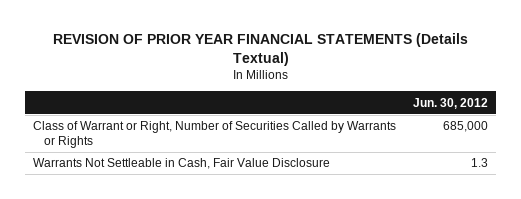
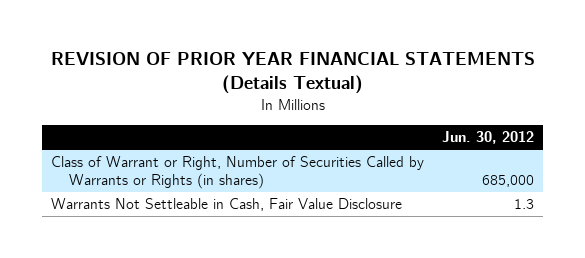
[33,121,397,148] Class of Warrant or Right, Number of Securities Called by Warrants or Rights -> [50,156,424,190] Class of Warrant or Right, Number of Securities Called by Warrants or Rights (in shares)

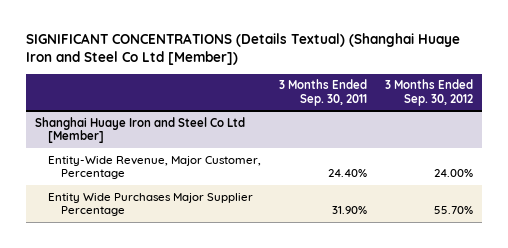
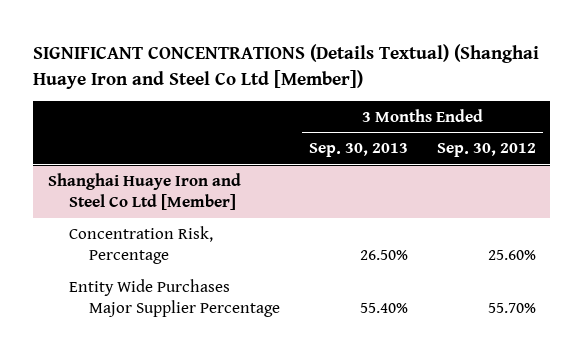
[278,79,367,107] 3 Months Ended Sep. 30, 2011 -> none
none -> [309,143,409,158] Sep. 30, 2013
[47,155,261,180] Entity-Wide Revenue, Major Customer, Percentage -> none
none -> [68,225,213,265] Concentration Risk, Percentage

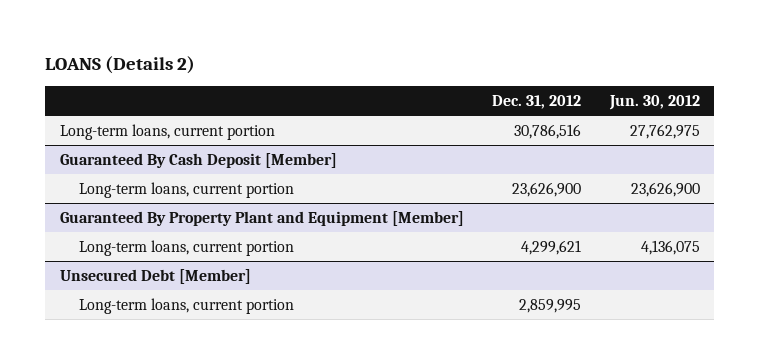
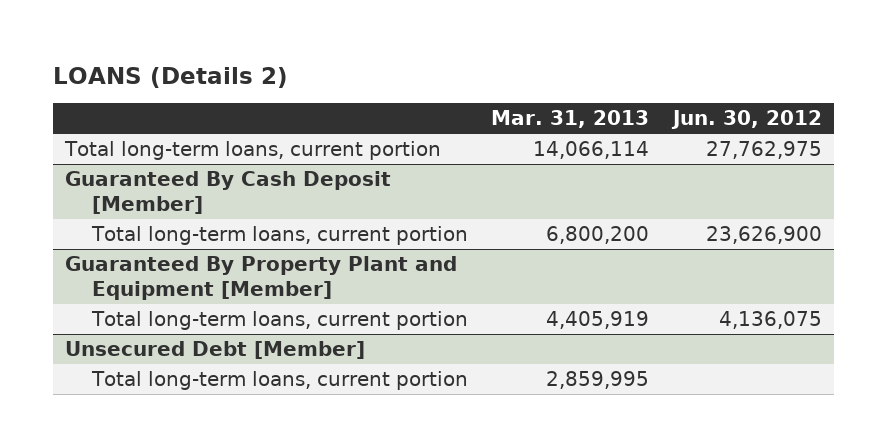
[492,95,582,110] Dec. 31, 2012 -> none
none -> [491,110,650,129] Mar. 31, 2013
[59,123,275,140] Long-term loans, current portion -> [64,141,442,161] Total long-term loans, current portion
[79,181,295,198] Long-term loans, current portion -> [90,226,468,246] Total long-term loans, current portion
[79,239,295,256] Long-term loans, current portion -> [90,311,468,331] Total long-term loans, current portion
[79,297,295,314] Long-term loans, current portion -> [90,371,468,391] Total long-term loans, current portion

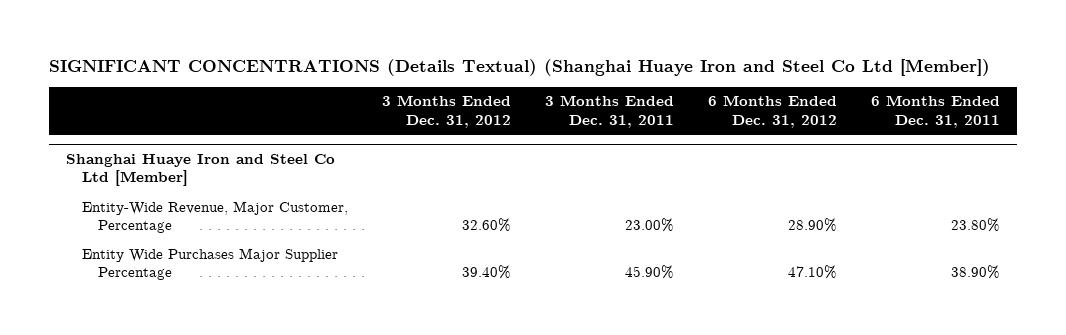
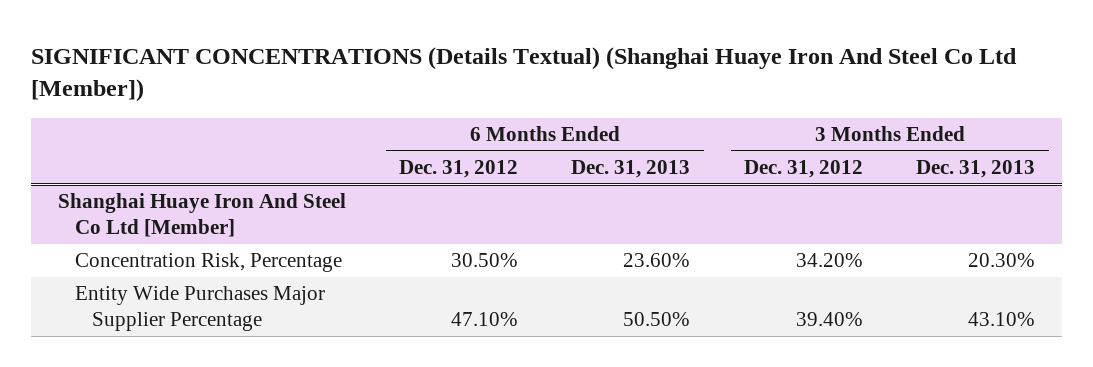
[48,58,990,76] SIGNIFICANT CONCENTRATIONS (Details Textual) (Shanghai Huaye Iron and Steel Co Ltd [Member]) -> [30,46,1017,103] SIGNIFICANT CONCENTRATIONS (Details Textual) (Shanghai Huaye Iron And Steel Co Ltd [Member])
[545,95,675,128] 3 Months Ended Dec. 31, 2011 -> none
[871,95,1001,128] 6 Months Ended Dec. 31, 2011 -> none
none -> [571,160,691,179] Dec. 31, 2013
none -> [916,160,1036,179] Dec. 31, 2013
[81,200,348,234] Entity-Wide Revenue, Major Customer, Percentage -> none
[65,153,335,187] Shanghai Huaye Iron and Steel Co Ltd [Member] -> [57,193,346,238] Shanghai Huaye Iron And Steel Co Ltd [Member]
none -> [75,253,343,273] Concentration Risk, Percentage

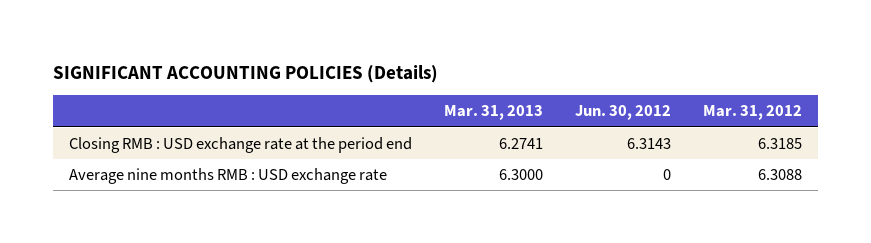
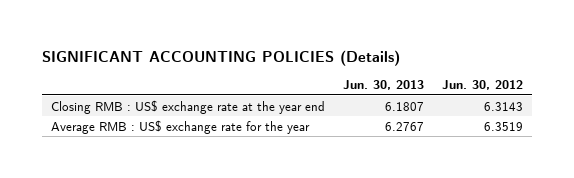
[444,105,544,121] Mar. 31, 2013 -> none
[702,105,802,121] Mar. 31, 2012 -> none
none -> [343,79,425,90] Jun. 30, 2013
[69,137,413,154] Closing RMB : USD exchange rate at the period end -> [51,99,326,114] Closing RMB : US$ exchange rate at the year end
[69,168,388,185] Average nine months RMB : USD exchange rate -> [51,119,311,134] Average RMB : US$ exchange rate for the year
[663,169,672,181] 0 -> [484,121,524,131] 6.3519

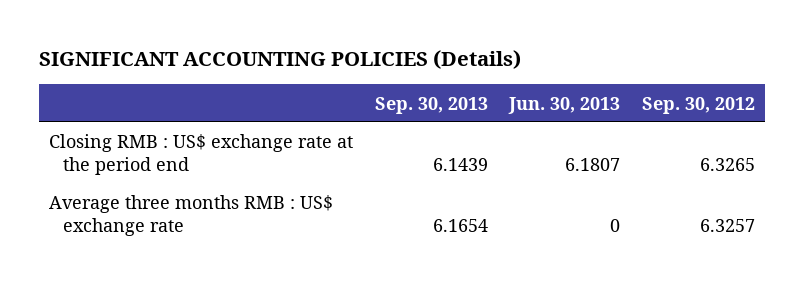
[442,79,524,90] Jun. 30, 2012 -> none
none -> [374,96,488,114] Sep. 30, 2013
none -> [641,96,755,114] Sep. 30, 2012
[51,99,326,114] Closing RMB : US$ exchange rate at the year end -> [49,134,354,176] Closing RMB : US$ exchange rate at the period end
[51,119,311,134] Average RMB : US$ exchange rate for the year -> [49,195,334,237] Average three months RMB : US$ exchange rate
[385,121,425,131] 6.2767 -> [610,219,621,233] 0

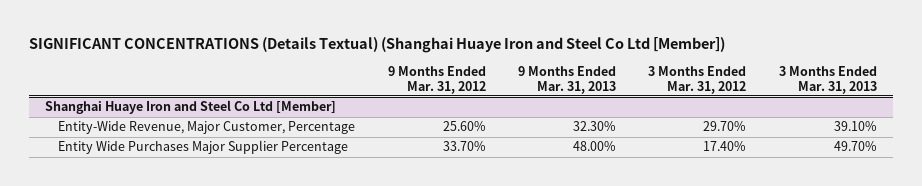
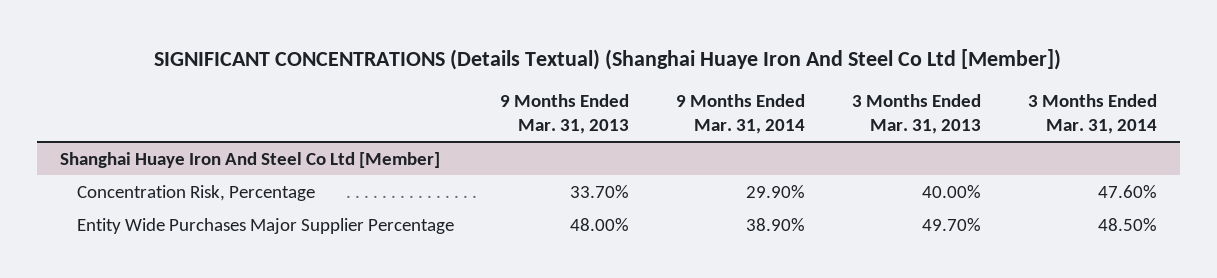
[29,36,726,53] SIGNIFICANT CONCENTRATIONS (Details Textual) (Shanghai Huaye Iron and Steel Co Ltd [Member]) -> [154,48,1062,70] SIGNIFICANT CONCENTRATIONS (Details Textual) (Shanghai Huaye Iron And Steel Co Ltd [Member])
[387,66,486,94] 9 Months Ended Mar. 31, 2012 -> none
[648,66,747,94] 3 Months Ended Mar. 31, 2012 -> none
none -> [676,94,806,134] 9 Months Ended Mar. 31, 2014
none -> [1027,94,1157,134] 3 Months Ended Mar. 31, 2014
[58,121,356,135] Entity-Wide Revenue, Major Customer, Percentage -> none
[45,100,337,115] Shanghai Huaye Iron and Steel Co Ltd [Member] -> [60,151,441,168] Shanghai Huaye Iron And Steel Co Ltd [Member]
none -> [76,184,315,201] Concentration Risk, Percentage

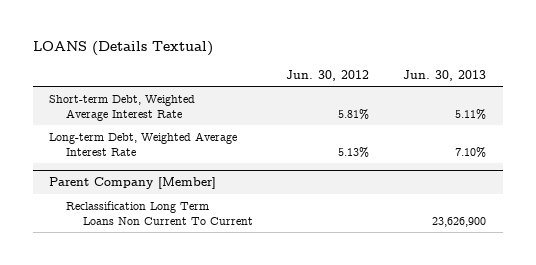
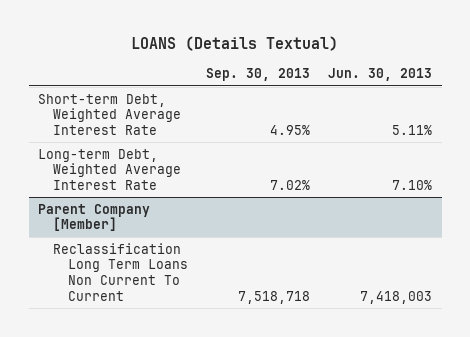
[286,70,370,82] Jun. 30, 2012 -> none
none -> [205,68,310,82] Sep. 30, 2013
[432,217,487,228] 23,626,900 -> [360,290,433,304] 7,418,003

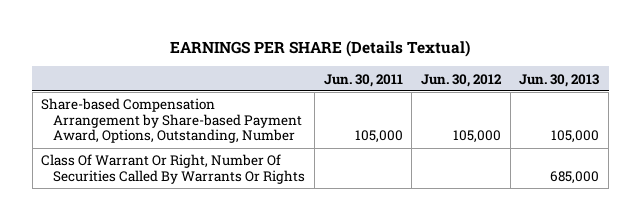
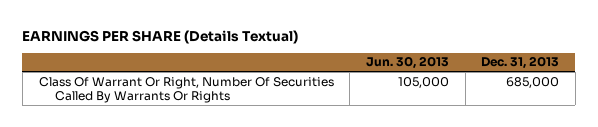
[323,73,403,87] Jun. 30, 2011 -> none
[421,73,503,87] Jun. 30, 2012 -> none
none -> [481,56,560,70] Dec. 31, 2013
[41,98,303,144] Share-based Compensation Arrangement by Share-based Payment Award, Options, Outstanding, Number -> none
[550,170,600,184] 685,000 -> [397,76,449,88] 105,000

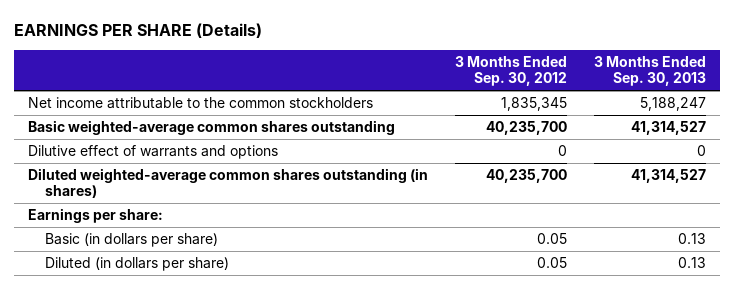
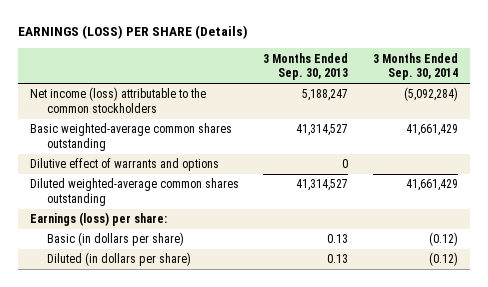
[14,23,263,39] EARNINGS PER SHARE (Details) -> [17,25,248,40] EARNINGS (LOSS) PER SHARE (Details)
[455,56,568,87] 3 Months Ended Sep. 30, 2012 -> none
none -> [372,52,458,81] 3 Months Ended Sep. 30, 2014
[27,96,373,109] Net income attributable to the common stockholders -> [30,87,207,113] Net income (loss) attributable to the common stockholders
[27,167,428,199] Diluted weighted-average common shares outstanding (in shares) -> [30,178,240,206] Diluted weighted-average common shares outstanding
[27,207,163,223] Earnings per share: -> [30,212,168,227] Earnings (loss) per share:

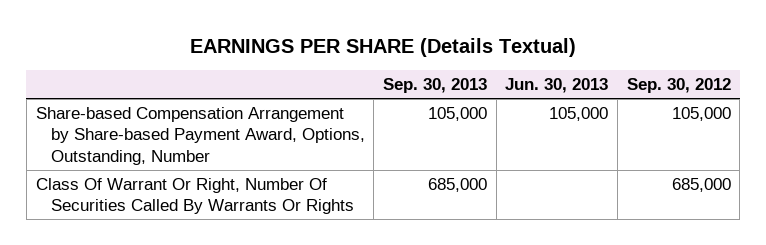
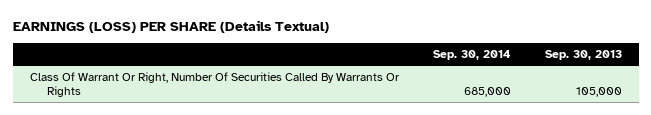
[190,38,577,58] EARNINGS PER SHARE (Details Textual) -> [12,19,329,33] EARNINGS (LOSS) PER SHARE (Details Textual)
[505,78,609,94] Jun. 30, 2013 -> none
[626,78,731,94] Sep. 30, 2012 -> none
none -> [432,50,511,61] Sep. 30, 2014
[35,106,365,165] Share-based Compensation Arrangement by Share-based Payment Award, Options, Outstanding, Number -> none
[427,177,487,192] 685,000 -> [575,86,622,97] 105,000

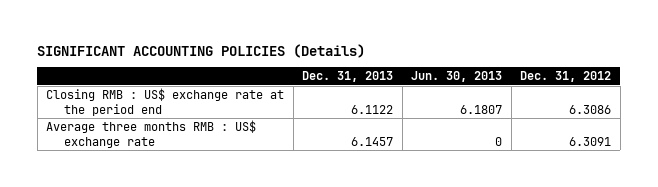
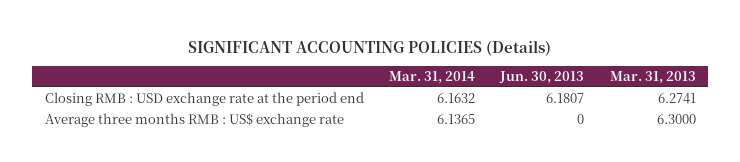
[302,71,394,83] Dec. 31, 2013 -> none
[520,71,612,83] Dec. 31, 2012 -> none
none -> [389,71,476,85] Mar. 31, 2014
none -> [609,71,696,85] Mar. 31, 2013
[46,88,285,116] Closing RMB : US$ exchange rate at the period end -> [44,92,364,107] Closing RMB : USD exchange rate at the period end

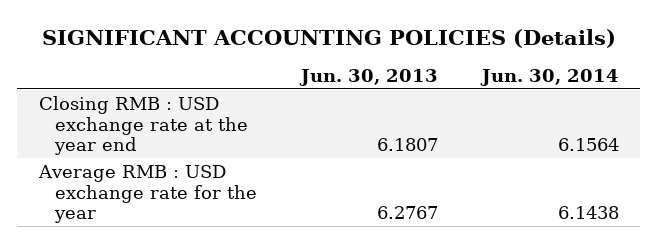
[389,71,476,85] Mar. 31, 2014 -> none
[609,71,696,85] Mar. 31, 2013 -> none
none -> [479,68,619,86] Jun. 30, 2014
[44,92,364,107] Closing RMB : USD exchange rate at the period end -> [38,95,249,156] Closing RMB : USD exchange rate at the year end
[44,113,344,128] Average three months RMB : US$ exchange rate -> [37,164,258,224] Average RMB : USD exchange rate for the year
[577,114,585,125] 0 -> [376,206,438,220] 6.2767

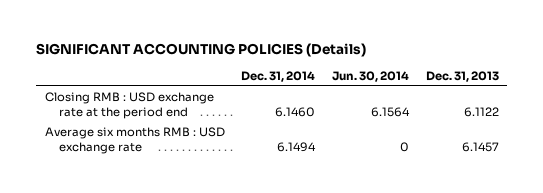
[298,68,438,86] Jun. 30, 2013 -> none
none -> [241,71,316,83] Dec. 31, 2014
none -> [425,71,499,83] Dec. 31, 2013
[38,95,249,156] Closing RMB : USD exchange rate at the year end -> [44,92,214,120] Closing RMB : USD exchange rate at the period end
[37,164,258,224] Average RMB : USD exchange rate for the year -> [44,127,225,155] Average six months RMB : USD exchange rate
[557,206,619,220] 6.1438 -> [400,142,410,153] 0

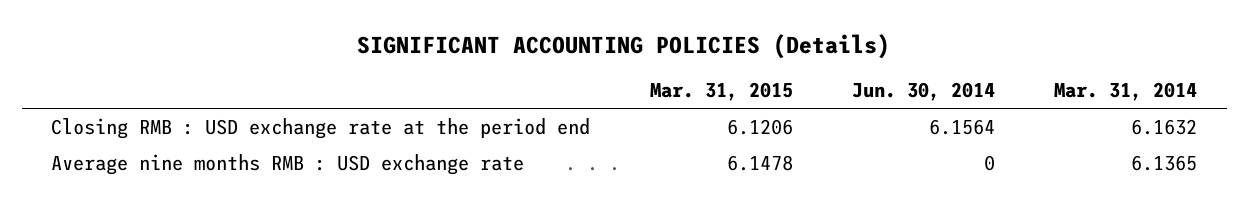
[241,71,316,83] Dec. 31, 2014 -> none
[425,71,499,83] Dec. 31, 2013 -> none
none -> [649,82,793,102] Mar. 31, 2015
none -> [1053,82,1197,102] Mar. 31, 2014
[44,127,225,155] Average six months RMB : USD exchange rate -> [51,153,525,175] Average nine months RMB : USD exchange rate

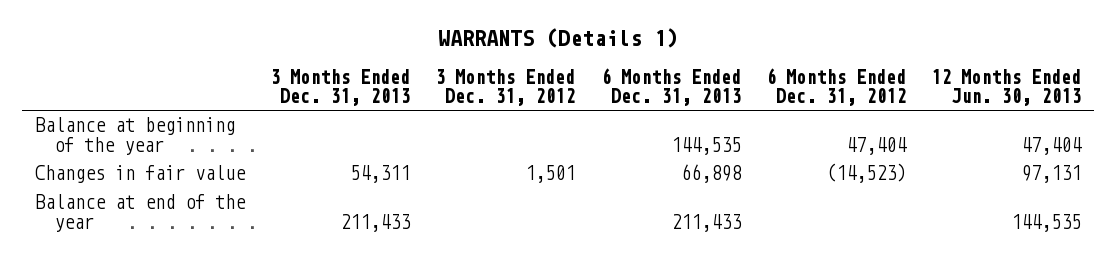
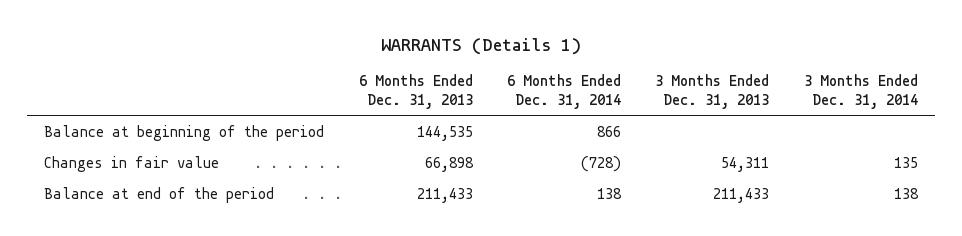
[435,68,576,107] 3 Months Ended Dec. 31, 2012 -> none
[766,67,907,107] 6 Months Ended Dec. 31, 2012 -> none
[931,68,1082,107] 12 Months Ended Jun. 30, 2013 -> none
none -> [506,74,621,110] 6 Months Ended Dec. 31, 2014
none -> [803,74,918,110] 3 Months Ended Dec. 31, 2014
[34,117,235,156] Balance at beginning of the year -> [44,124,325,141] Balance at beginning of the period
[34,194,246,233] Balance at end of the year -> [44,186,275,203] Balance at end of the period

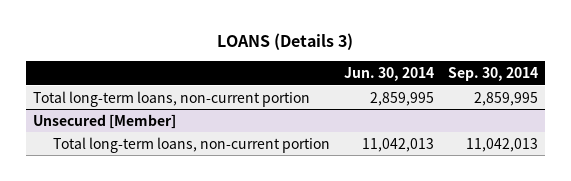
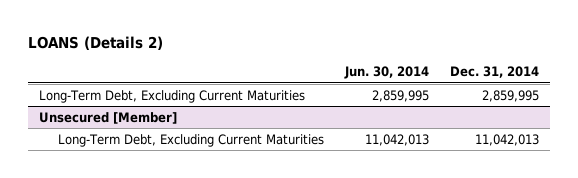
[217,33,354,51] LOANS (Details 3) -> [28,35,164,50] LOANS (Details 2)
[447,66,538,81] Sep. 30, 2014 -> none
none -> [449,65,539,78] Dec. 31, 2014
[33,90,311,107] Total long-term loans, non-current portion -> [38,89,305,103] Long-Term Debt, Excluding Current Maturities
[52,136,330,153] Total long-term loans, non-current portion -> [57,133,324,147] Long-Term Debt, Excluding Current Maturities

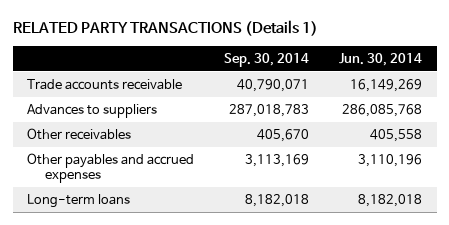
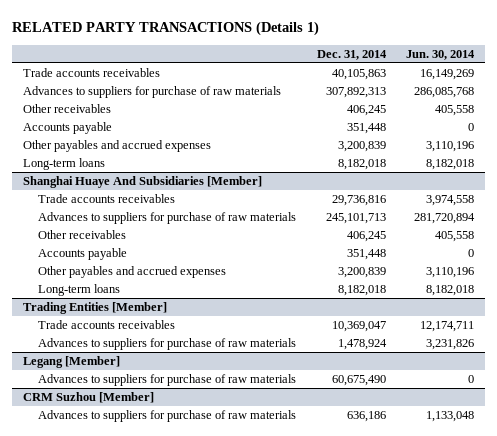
[224,53,310,68] Sep. 30, 2014 -> none
none -> [316,49,387,60] Dec. 31, 2014
[27,79,183,91] Trade accounts receivable -> [22,68,160,78] Trade accounts receivables
[27,104,158,119] Advances to suppliers -> [22,86,281,99] Advances to suppliers for purchase of raw materials
none -> [22,122,112,135] Accounts payable
none -> [22,176,262,189] Shanghai Huaye And Subsidiaries [Member]
none -> [37,194,175,204] Trade accounts receivables
none -> [37,212,296,225] Advances to suppliers for purchase of raw materials
none -> [37,230,126,240] Other receivables
none -> [37,248,127,261] Accounts payable
none -> [37,266,226,279] Other payables and accrued expenses
none -> [37,284,120,297] Long-term loans
none -> [22,302,167,315] Trading Entities [Member]
none -> [37,320,175,330] Trade accounts receivables
none -> [37,338,296,351] Advances to suppliers for purchase of raw materials
none -> [22,356,120,369] Legang [Member]
none -> [37,374,296,387] Advances to suppliers for purchase of raw materials
none -> [22,392,154,404] CRM Suzhou [Member]
none -> [37,410,296,423] Advances to suppliers for purchase of raw materials

